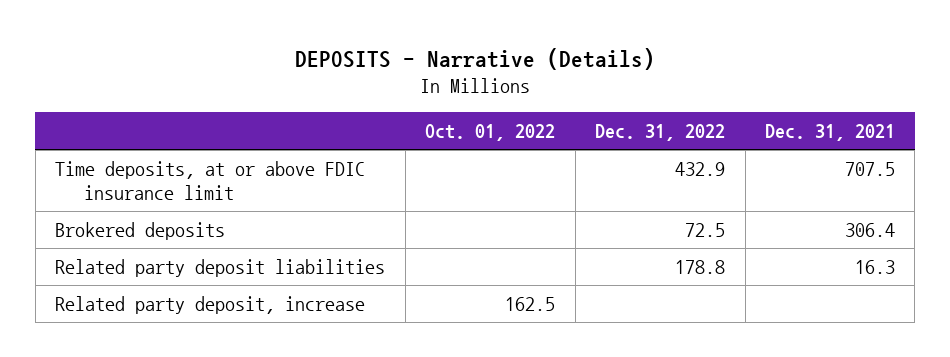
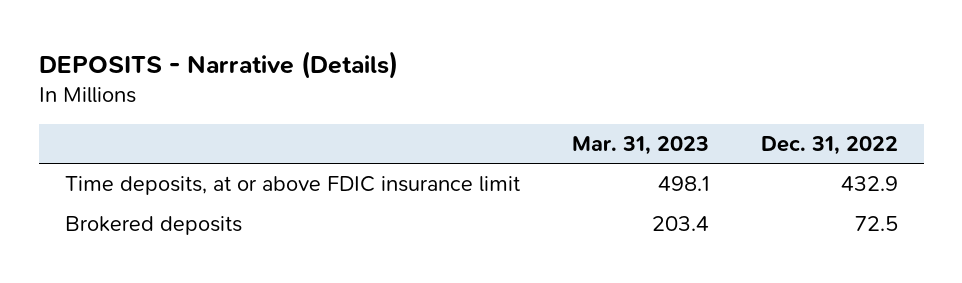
[425,123,556,141] Oct. 01, 2022 -> none
[764,123,895,141] Dec. 31, 2021 -> none
none -> [571,135,709,155] Mar. 31, 2023
[55,258,386,277] Related party deposit liabilities -> none
[55,295,366,314] Related party deposit, increase -> none

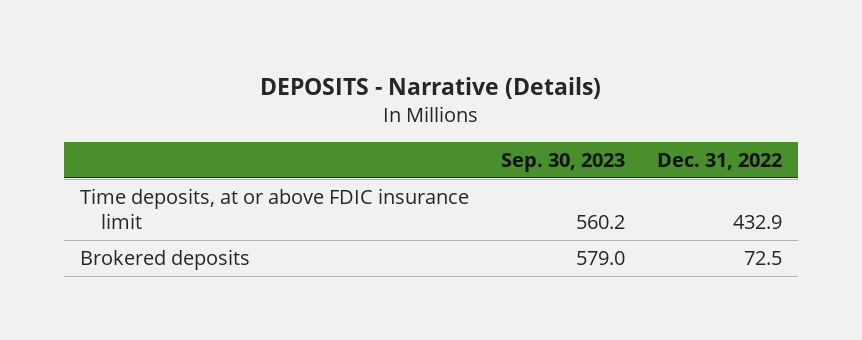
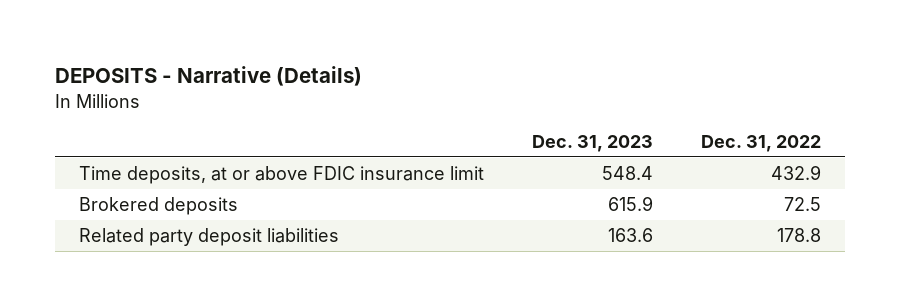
[500,153,625,173] Sep. 30, 2023 -> none
none -> [532,134,654,152] Dec. 31, 2023
none -> [79,228,340,247] Related party deposit liabilities

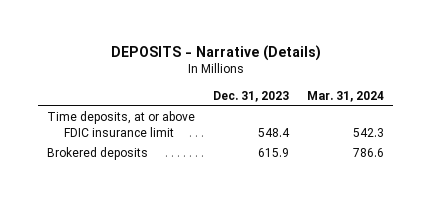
[701,134,822,152] Dec. 31, 2022 -> none
none -> [306,90,384,102] Mar. 31, 2024
[79,228,340,247] Related party deposit liabilities -> none

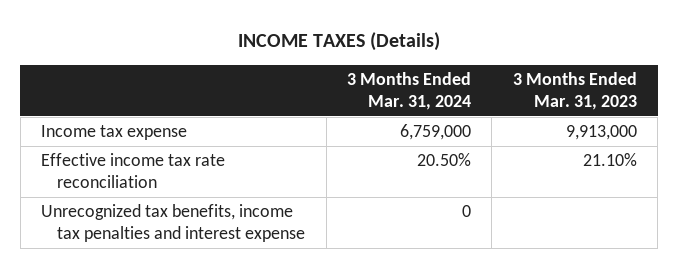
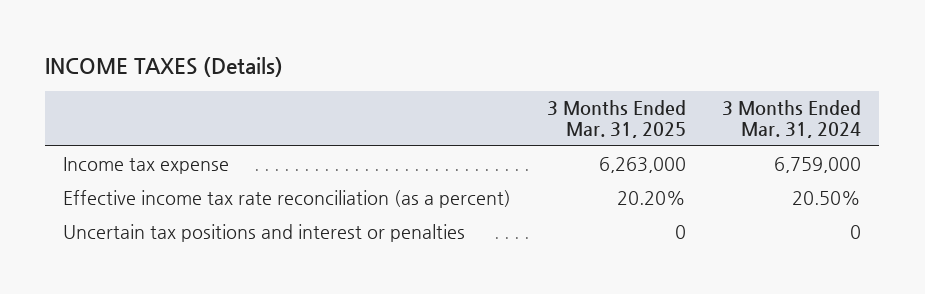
[512,72,637,110] 3 Months Ended Mar. 31, 2023 -> none
none -> [547,99,687,139] 3 Months Ended Mar. 31, 2025
[41,153,226,188] Effective income tax rate reconciliation -> [63,190,512,209] Effective income tax rate reconciliation (as a percent)
[41,204,306,242] Unrecognized tax benefits, income tax penalties and interest expense -> [63,224,466,243] Uncertain tax positions and interest or penalties

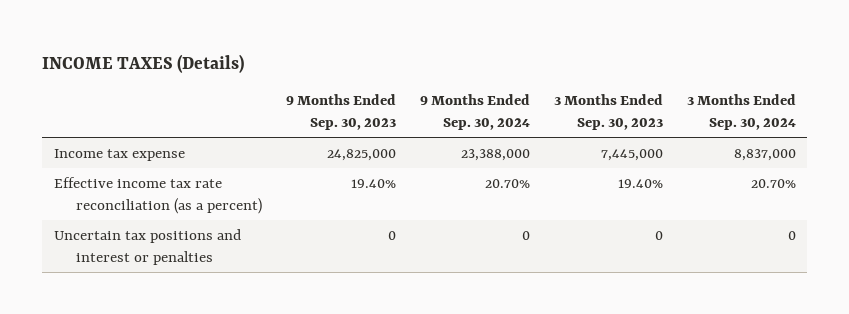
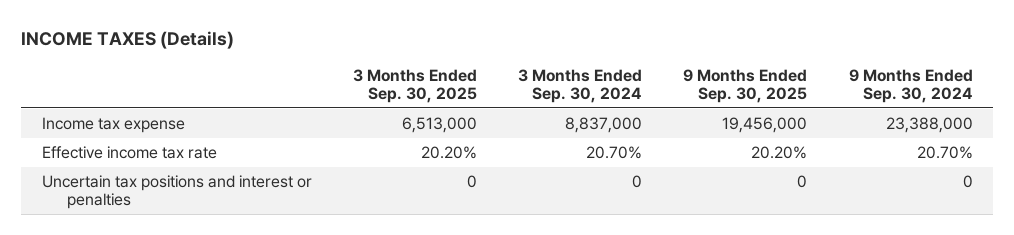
[285,94,396,131] 9 Months Ended Sep. 30, 2023 -> none
[553,94,663,131] 3 Months Ended Sep. 30, 2023 -> none
none -> [352,68,477,104] 3 Months Ended Sep. 30, 2025
none -> [683,68,808,104] 9 Months Ended Sep. 30, 2025
[53,176,262,214] Effective income tax rate reconciliation (as a percent) -> [41,145,217,159] Effective income tax rate

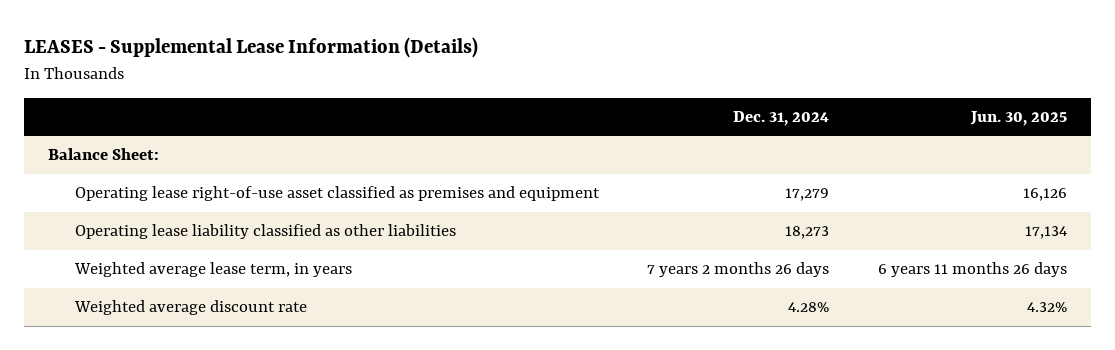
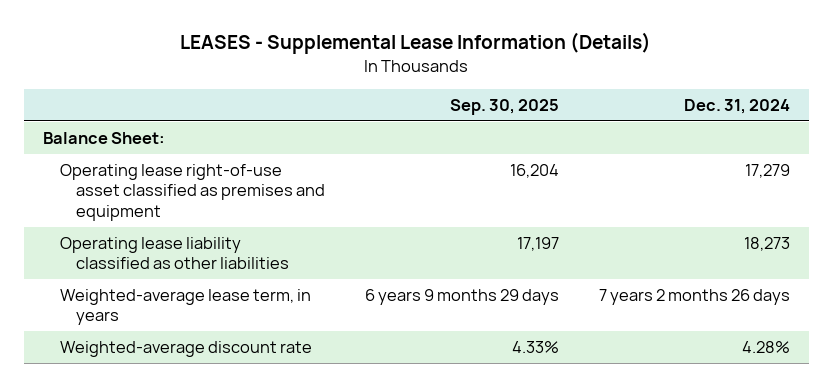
[970,110,1068,126] Jun. 30, 2025 -> none
none -> [449,98,559,115] Sep. 30, 2025
[73,262,352,278] Weighted average lease term, in years -> [59,289,311,326] Weighted-average lease term, in years
[73,300,307,316] Weighted average discount rate -> [59,341,312,358] Weighted-average discount rate

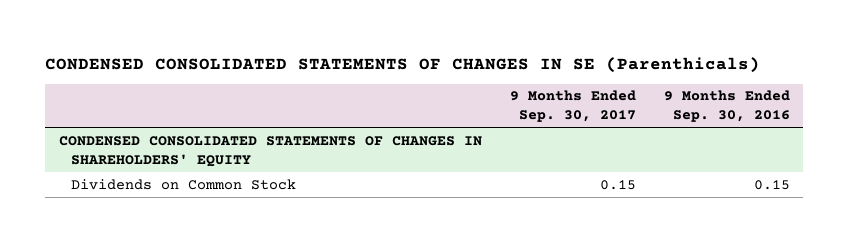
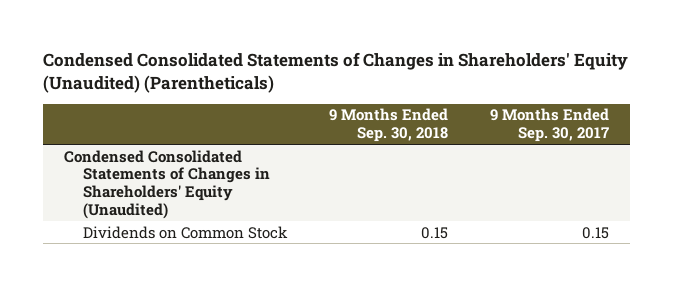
[45,56,761,73] CONDENSED CONSOLIDATED STATEMENTS OF CHANGES IN SE (Parenthicals) -> [43,52,629,94] Condensed Consolidated Statements of Changes in Shareholders' Equity (Unaudited) (Parentheticals)
[663,90,790,123] 9 Months Ended Sep. 30, 2016 -> none
none -> [329,108,449,143] 9 Months Ended Sep. 30, 2018
[59,135,483,167] CONDENSED CONSOLIDATED STATEMENTS OF CHANGES IN SHAREHOLDERS' EQUITY -> [64,149,271,220] Condensed Consolidated Statements of Changes in Shareholders' Equity (Unaudited)

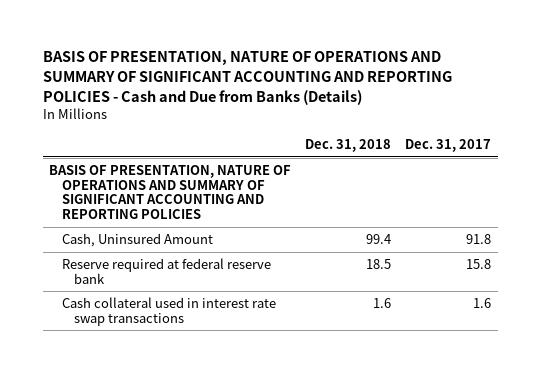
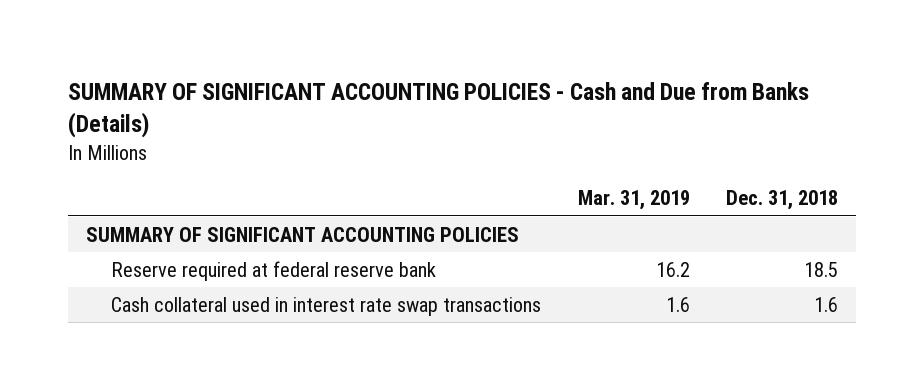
[42,51,452,106] BASIS OF PRESENTATION, NATURE OF OPERATIONS AND SUMMARY OF SIGNIFICANT ACCOUNTING AND REPORTING POLICIES - Cash and Due from Banks (Details) -> [68,82,810,139] SUMMARY OF SIGNIFICANT ACCOUNTING POLICIES - Cash and Due from Banks (Details)
[404,139,491,153] Dec. 31, 2017 -> none
none -> [577,190,690,211] Mar. 31, 2019
[61,232,213,247] Cash, Uninsured Amount -> none
[49,164,292,220] BASIS OF PRESENTATION, NATURE OF OPERATIONS AND SUMMARY OF SIGNIFICANT ACCOUNTING AND REPORTING POLICIES -> [86,226,520,242] SUMMARY OF SIGNIFICANT ACCOUNTING POLICIES

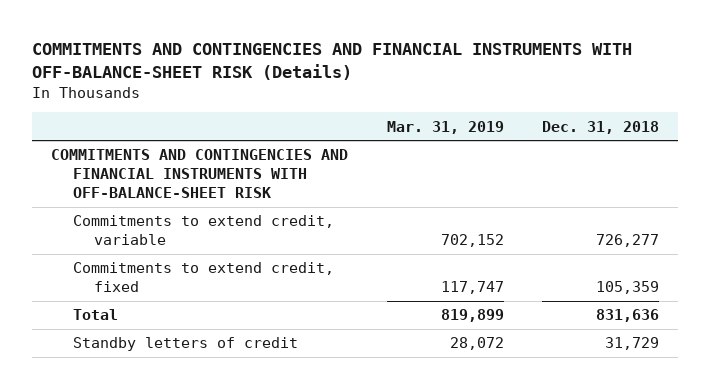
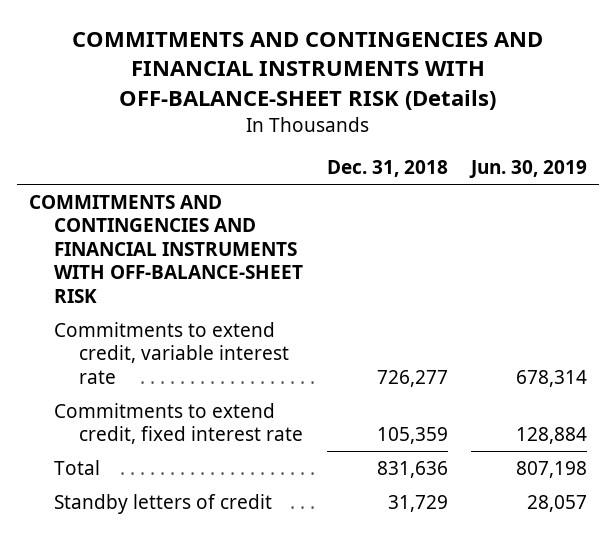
[386,120,504,134] Mar. 31, 2019 -> none
none -> [469,160,588,179] Jun. 30, 2019
[72,215,334,246] Commitments to extend credit, variable -> [53,321,289,384] Commitments to extend credit, variable interest rate
[72,262,334,293] Commitments to extend credit, fixed -> [53,402,303,445] Commitments to extend credit, fixed interest rate

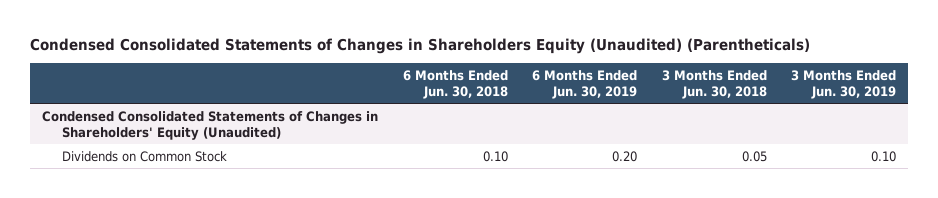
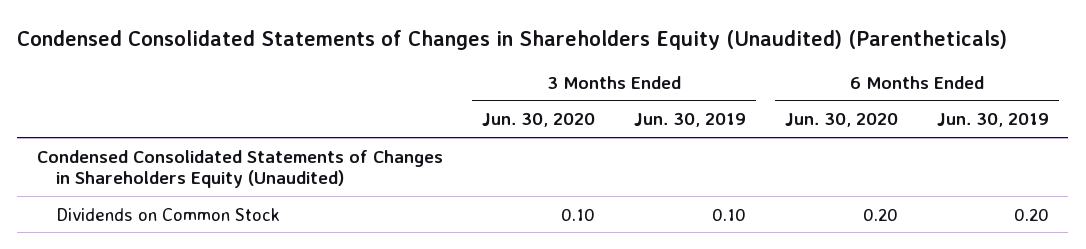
[402,69,508,99] 6 Months Ended Jun. 30, 2018 -> none
[661,69,767,99] 3 Months Ended Jun. 30, 2018 -> none
none -> [481,113,595,128] Jun. 30, 2020
none -> [784,113,898,128] Jun. 30, 2020
[42,110,379,140] Condensed Consolidated Statements of Changes in Shareholders' Equity (Unaudited) -> [36,149,443,189] Condensed Consolidated Statements of Changes in Shareholders Equity (Unaudited)

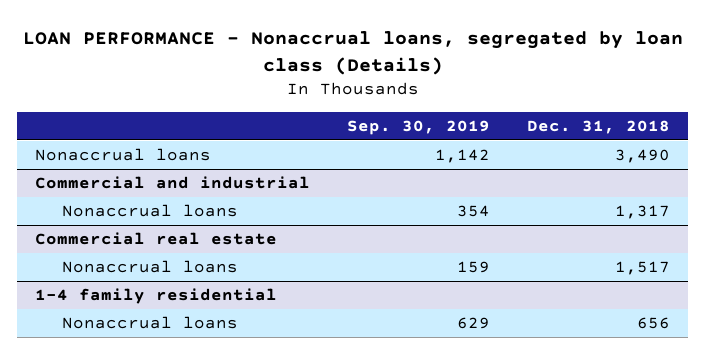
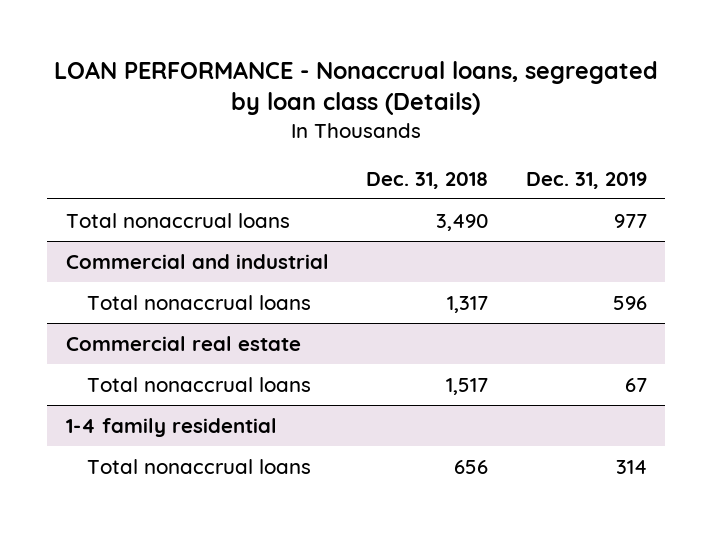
[347,119,491,135] Sep. 30, 2019 -> none
none -> [525,171,647,189] Dec. 31, 2019
[35,148,212,162] Nonaccrual loans -> [65,212,290,228] Total nonaccrual loans
[62,204,239,218] Nonaccrual loans -> [86,294,311,310] Total nonaccrual loans
[62,260,239,274] Nonaccrual loans -> [86,376,311,392] Total nonaccrual loans
[62,316,239,330] Nonaccrual loans -> [86,458,311,474] Total nonaccrual loans

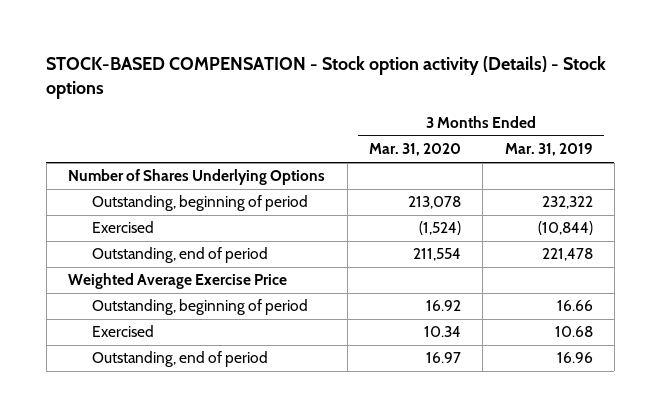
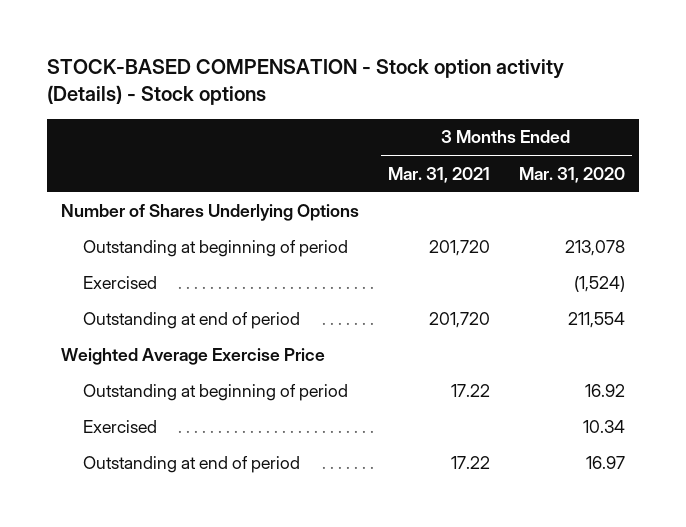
[504,143,593,157] Mar. 31, 2019 -> none
none -> [387,166,490,183] Mar. 31, 2021
[91,195,308,212] Outstanding, beginning of period -> [83,239,349,257] Outstanding at beginning of period
[91,247,268,264] Outstanding, end of period -> [83,311,301,329] Outstanding at end of period
[91,299,308,316] Outstanding, beginning of period -> [83,383,349,401] Outstanding at beginning of period
[91,351,268,368] Outstanding, end of period -> [83,455,301,473] Outstanding at end of period

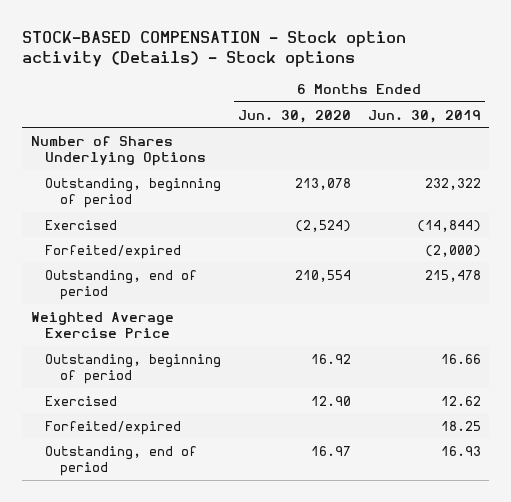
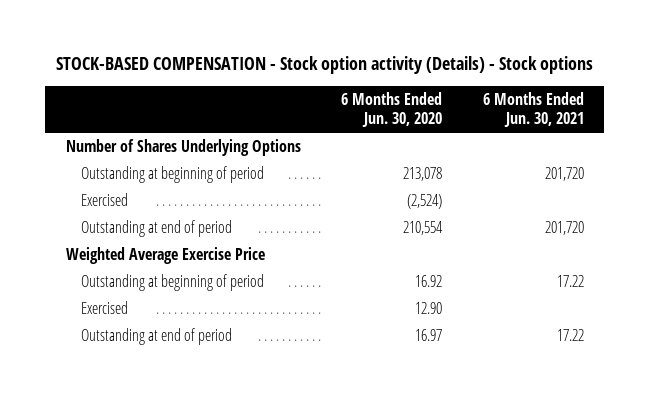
[367,109,481,123] Jun. 30, 2019 -> none
none -> [482,91,584,128] 6 Months Ended Jun. 30, 2021
[45,177,222,208] Outstanding, beginning of period -> [80,166,264,184] Outstanding at beginning of period
[45,244,182,259] Forfeited/expired -> none
[45,269,198,300] Outstanding, end of period -> [80,220,232,238] Outstanding at end of period
[45,353,222,384] Outstanding, beginning of period -> [80,274,264,292] Outstanding at beginning of period
[45,420,182,435] Forfeited/expired -> none
[45,445,198,476] Outstanding, end of period -> [80,328,232,346] Outstanding at end of period

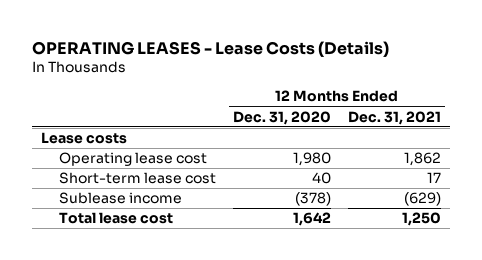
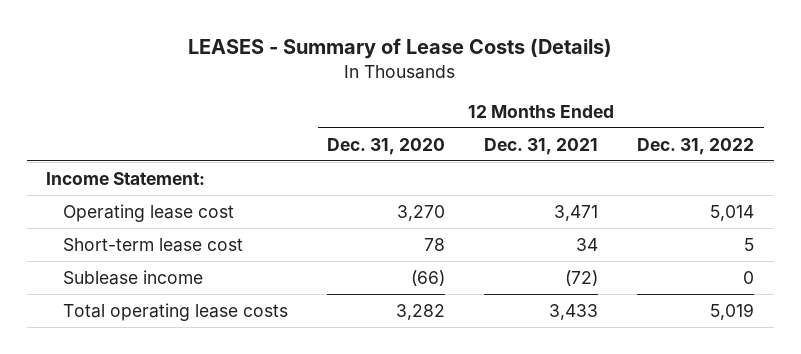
[32,40,390,57] OPERATING LEASES - Lease Costs (Details) -> [188,38,613,60] LEASES - Summary of Lease Costs (Details)
none -> [637,137,755,155] Dec. 31, 2022
[40,132,127,145] Lease costs -> none
none -> [46,171,206,185] Income Statement:
[293,152,332,167] 1,980 -> [397,204,446,221] 3,270
[404,152,442,167] 1,862 -> [554,204,599,221] 3,471
[312,172,332,185] 40 -> [424,237,446,251] 78
[427,172,442,184] 17 -> [576,237,599,251] 34
[295,192,332,207] (378) -> [411,269,446,286] (66)
[404,192,442,207] (629) -> [565,269,599,286] (72)
[59,212,174,225] Total lease cost -> [63,302,289,321] Total operating lease costs
[293,212,332,227] 1,642 -> [396,303,446,320] 3,282
[402,212,442,227] 1,250 -> [549,303,599,320] 3,433

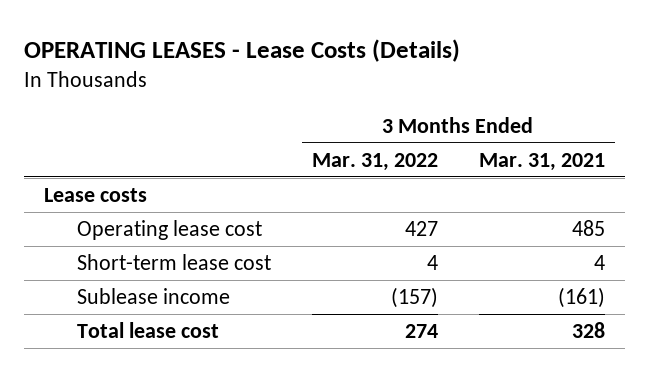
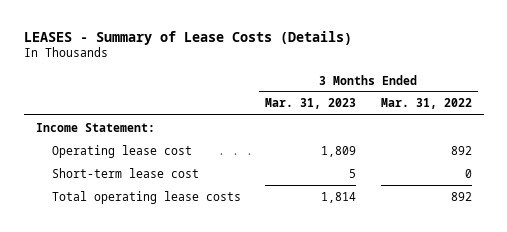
[23,38,460,62] OPERATING LEASES - Lease Costs (Details) -> [23,30,352,45] LEASES - Summary of Lease Costs (Details)
[478,152,605,171] Mar. 31, 2021 -> none
none -> [265,98,357,110] Mar. 31, 2023
[43,188,147,203] Lease costs -> none
[77,288,231,305] Sublease income -> none
none -> [35,122,155,132] Income Statement:
[404,221,438,237] 427 -> [450,145,472,155] 892
[426,255,438,271] 4 -> [464,168,472,178] 0
[77,322,220,339] Total lease cost -> [52,190,242,204] Total operating lease costs
[404,324,438,339] 274 -> [450,191,472,201] 892

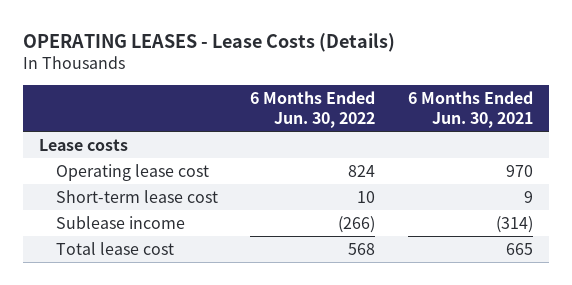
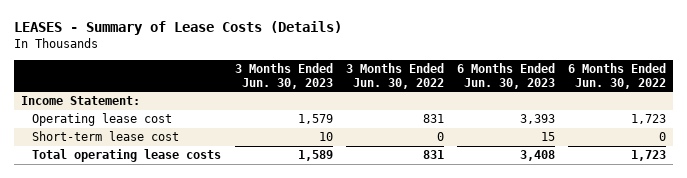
[23,32,396,52] OPERATING LEASES - Lease Costs (Details) -> [14,21,343,36] LEASES - Summary of Lease Costs (Details)
[407,90,533,128] 6 Months Ended Jun. 30, 2021 -> none
none -> [234,62,333,89] 3 Months Ended Jun. 30, 2023
none -> [345,62,444,89] 3 Months Ended Jun. 30, 2022
none -> [457,62,556,89] 6 Months Ended Jun. 30, 2023
[39,138,129,151] Lease costs -> none
[55,215,185,229] Sublease income -> none
none -> [20,96,140,106] Income Statement:
[348,164,376,177] 824 -> [631,114,667,125] 1,723
[357,190,376,203] 10 -> [659,132,667,142] 0
[55,241,174,255] Total lease cost -> [32,149,222,163] Total operating lease costs
[348,242,376,255] 568 -> [631,150,667,162] 1,723

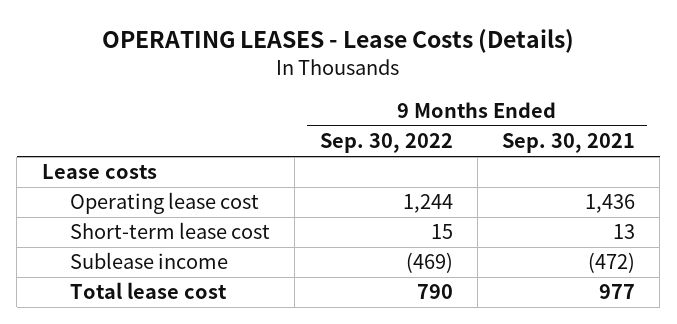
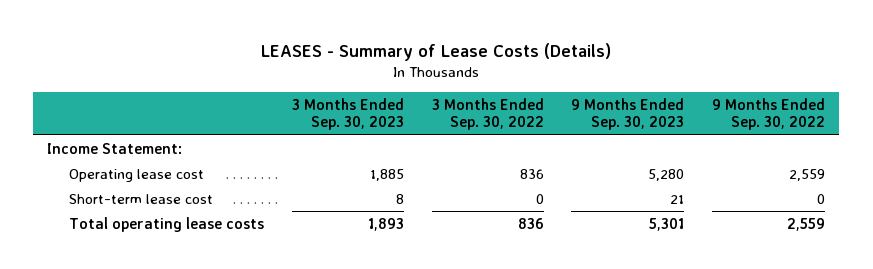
[102,29,575,54] OPERATING LEASES - Lease Costs (Details) -> [261,42,612,61] LEASES - Summary of Lease Costs (Details)
[502,133,636,154] Sep. 30, 2021 -> none
none -> [291,98,404,131] 3 Months Ended Sep. 30, 2023
none -> [431,98,544,131] 3 Months Ended Sep. 30, 2022
none -> [571,98,685,131] 9 Months Ended Sep. 30, 2023
[41,164,157,180] Lease costs -> none
[70,252,229,270] Sublease income -> none
none -> [47,142,183,154] Income Statement:
[402,194,453,214] 1,244 -> [789,168,826,181] 2,559
[430,224,453,240] 15 -> [817,193,826,204] 0
[70,282,228,300] Total lease cost -> [68,216,264,232] Total operating lease costs
[416,284,453,300] 790 -> [787,217,826,231] 2,559

